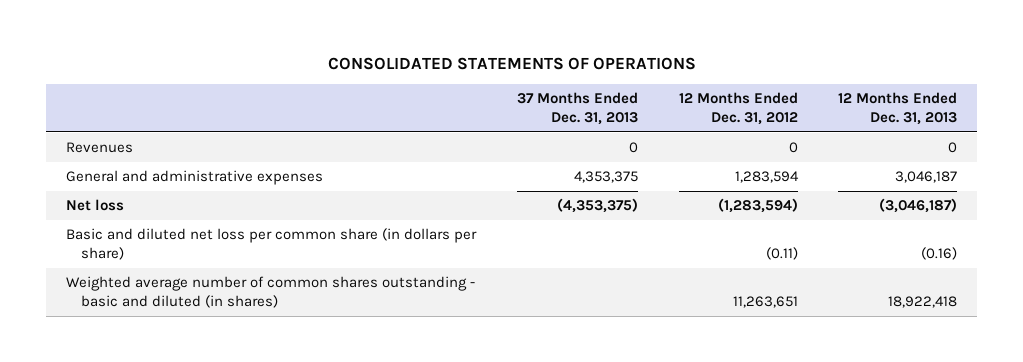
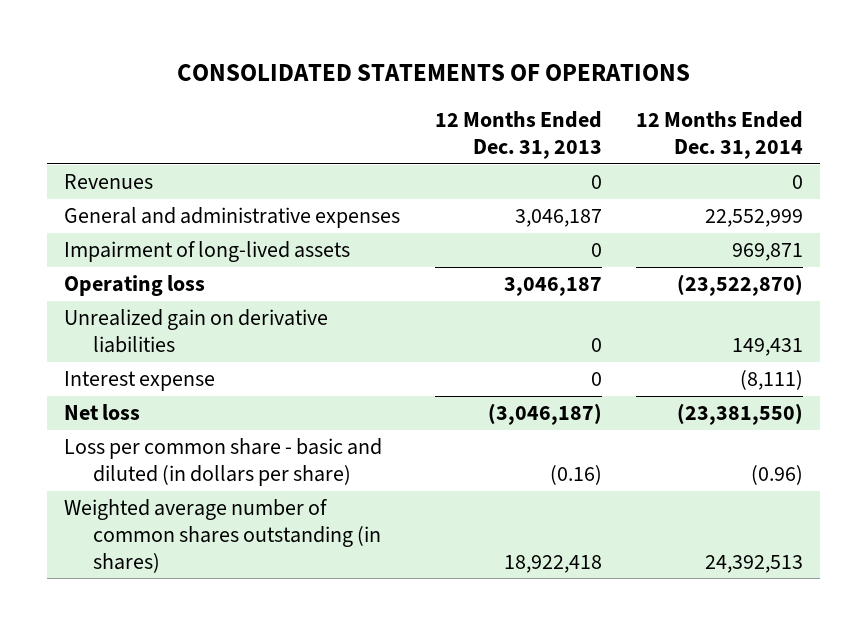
[516,92,638,125] 37 Months Ended Dec. 31, 2013 -> none
[678,92,798,125] 12 Months Ended Dec. 31, 2012 -> none
none -> [635,111,803,159] 12 Months Ended Dec. 31, 2014
none -> [64,241,351,263] Impairment of long-lived assets
none -> [64,275,206,297] Operating loss
none -> [64,309,329,353] Unrealized gain on derivative liabilities
none -> [64,371,216,392] Interest expense
[66,228,478,260] Basic and diluted net loss per common share (in dollars per share) -> [64,438,383,486] Loss per common share - basic and diluted (in dollars per share)
[66,276,476,308] Weighted average number of common shares outstanding - basic and diluted (in shares) -> [64,499,381,573] Weighted average number of common shares outstanding (in shares)

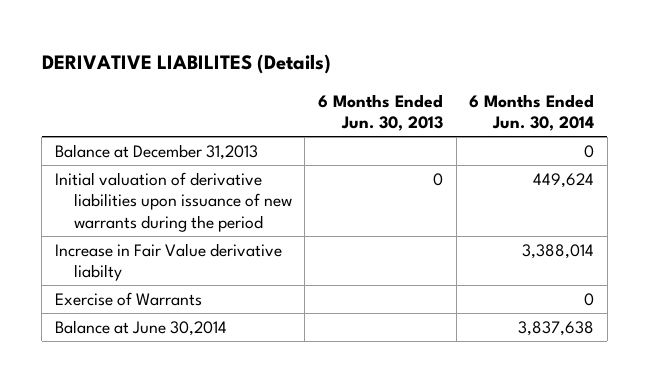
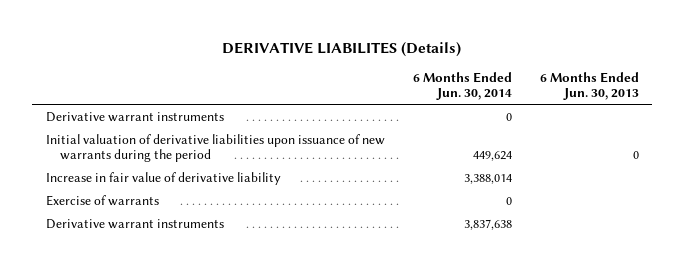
[54,143,258,160] Balance at December 31,2013 -> [45,111,224,122] Derivative warrant instruments
[54,242,282,282] Increase in Fair Value derivative liabilty -> [45,171,281,185] Increase in fair value of derivative liability
[54,291,202,306] Exercise of Warrants -> [45,194,159,206] Exercise of warrants
[54,319,227,336] Balance at June 30,2014 -> [45,218,224,229] Derivative warrant instruments

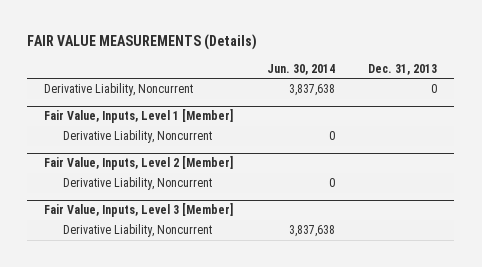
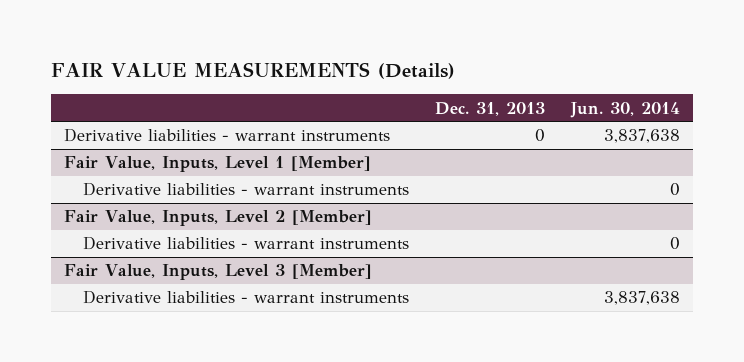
[44,83,194,97] Derivative Liability, Noncurrent -> [64,128,391,143] Derivative liabilities - warrant instruments
[62,130,212,144] Derivative Liability, Noncurrent -> [83,182,410,197] Derivative liabilities - warrant instruments
[62,177,212,191] Derivative Liability, Noncurrent -> [83,236,410,251] Derivative liabilities - warrant instruments
[62,224,212,238] Derivative Liability, Noncurrent -> [83,290,410,305] Derivative liabilities - warrant instruments

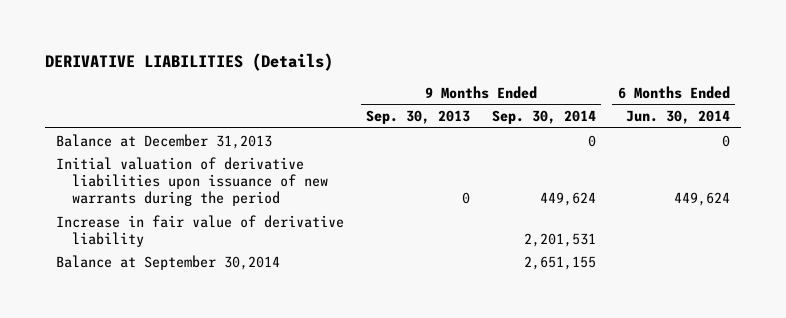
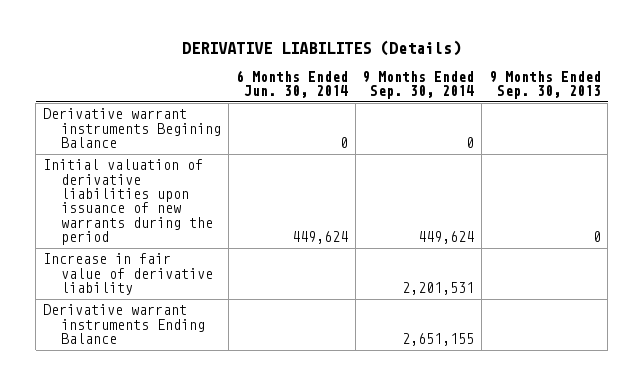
[45,53,334,72] DERIVATIVE LIABILITIES (Details) -> [181,39,461,56] DERIVATIVE LIABILITES (Details)
[56,133,273,149] Balance at December 31,2013 -> [42,108,222,149] Derivative warrant instruments Begining Balance
[56,254,281,270] Balance at September 30,2014 -> [42,304,206,345] Derivative warrant instruments Ending Balance

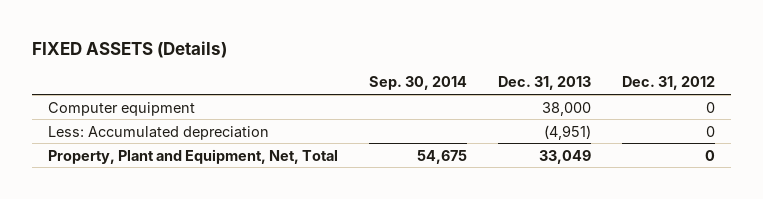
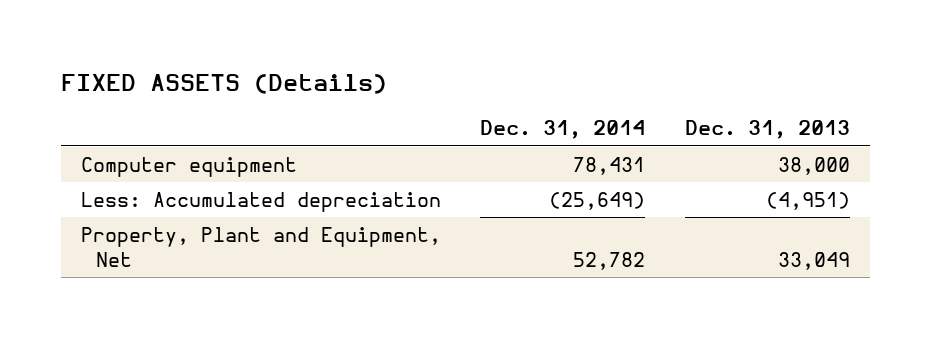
[368,76,467,91] Sep. 30, 2014 -> none
[622,76,716,91] Dec. 31, 2012 -> none
none -> [480,120,646,140] Dec. 31, 2014
[47,148,338,164] Property, Plant and Equipment, Net, Total -> [80,226,441,268] Property, Plant and Equipment, Net

